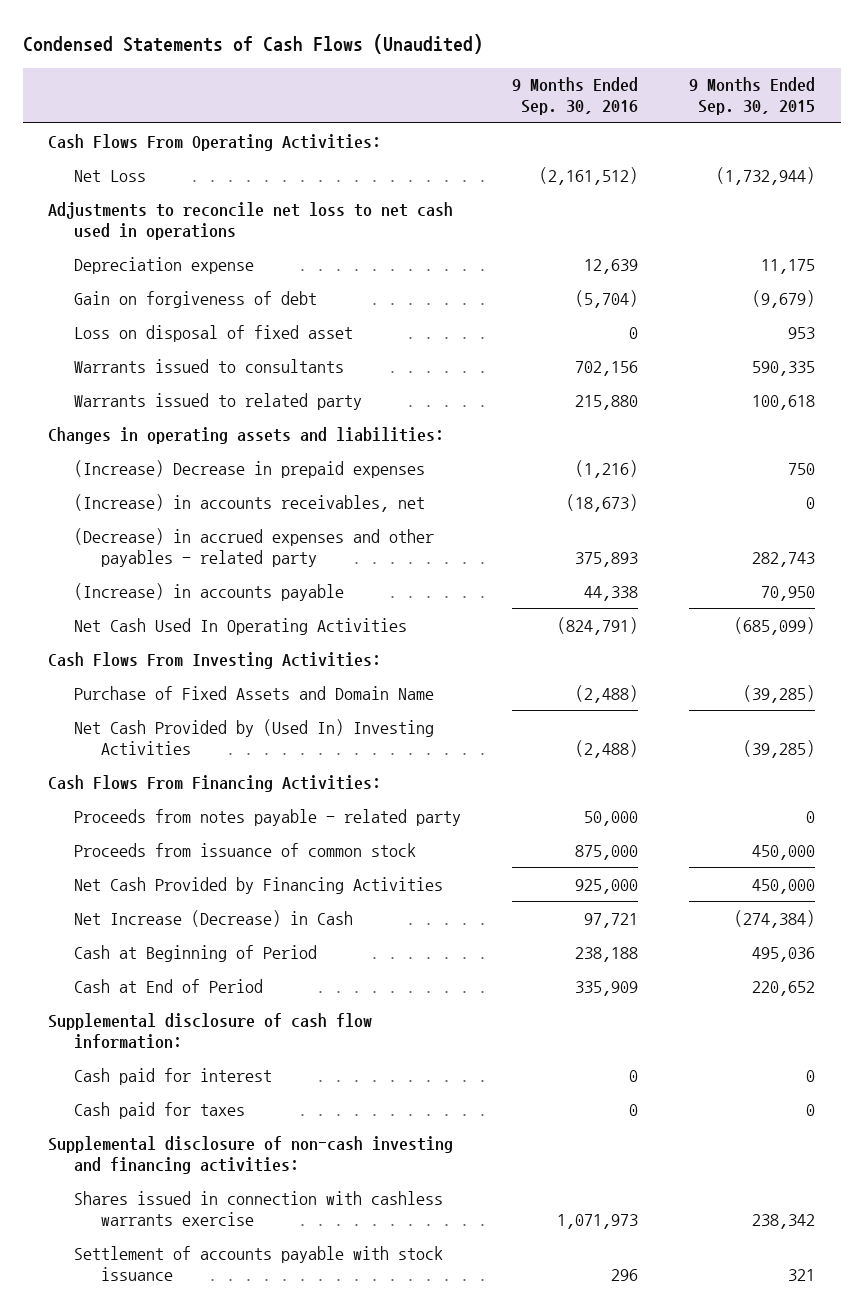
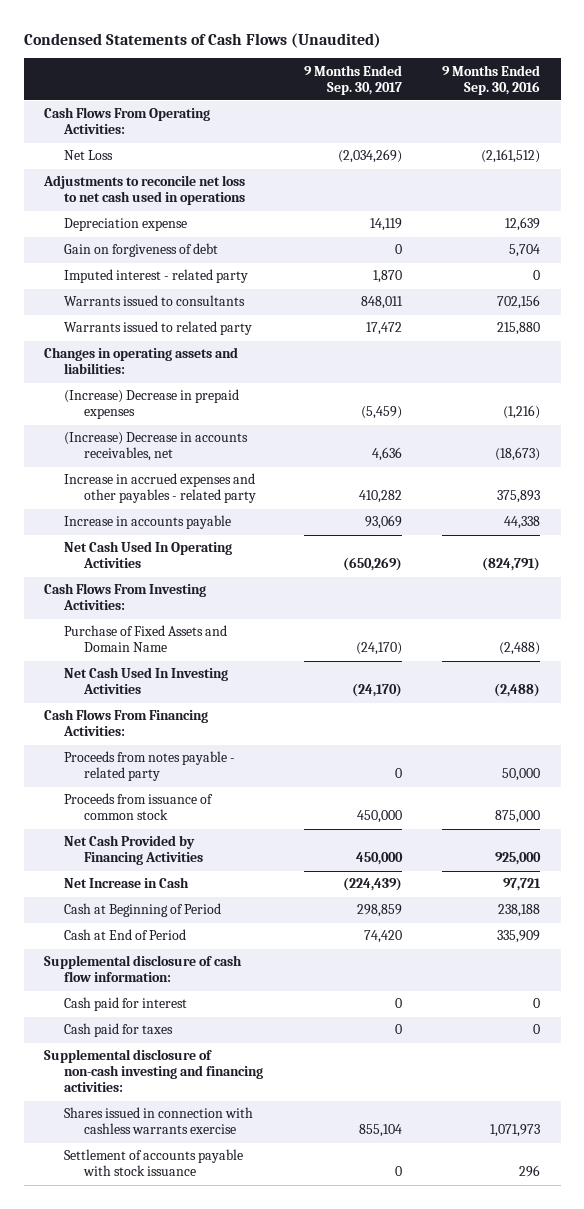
[689,77,816,116] 9 Months Ended Sep. 30, 2015 -> none
none -> [303,64,402,95] 9 Months Ended Sep. 30, 2017
[74,324,354,342] Loss on disposal of fixed asset -> none
[575,289,639,308] (5,704) -> [509,244,541,258] 5,704
none -> [64,269,249,284] Imputed interest - related party
[74,493,426,512] (Increase) in accounts receivables, net -> [64,432,249,462] (Increase) Decrease in accounts receivables, net
[74,527,435,567] (Decrease) in accrued expenses and other payables - related party -> [64,473,257,504] Increase in accrued expenses and other payables - related party
[74,582,345,601] (Increase) in accounts payable -> [64,515,232,530] Increase in accounts payable
[74,718,435,755] Net Cash Provided by (Used In) Investing Activities -> [64,667,229,695] Net Cash Used In Investing Activities
[74,909,354,927] Net Increase (Decrease) in Cash -> [64,877,190,889] Net Increase in Cash

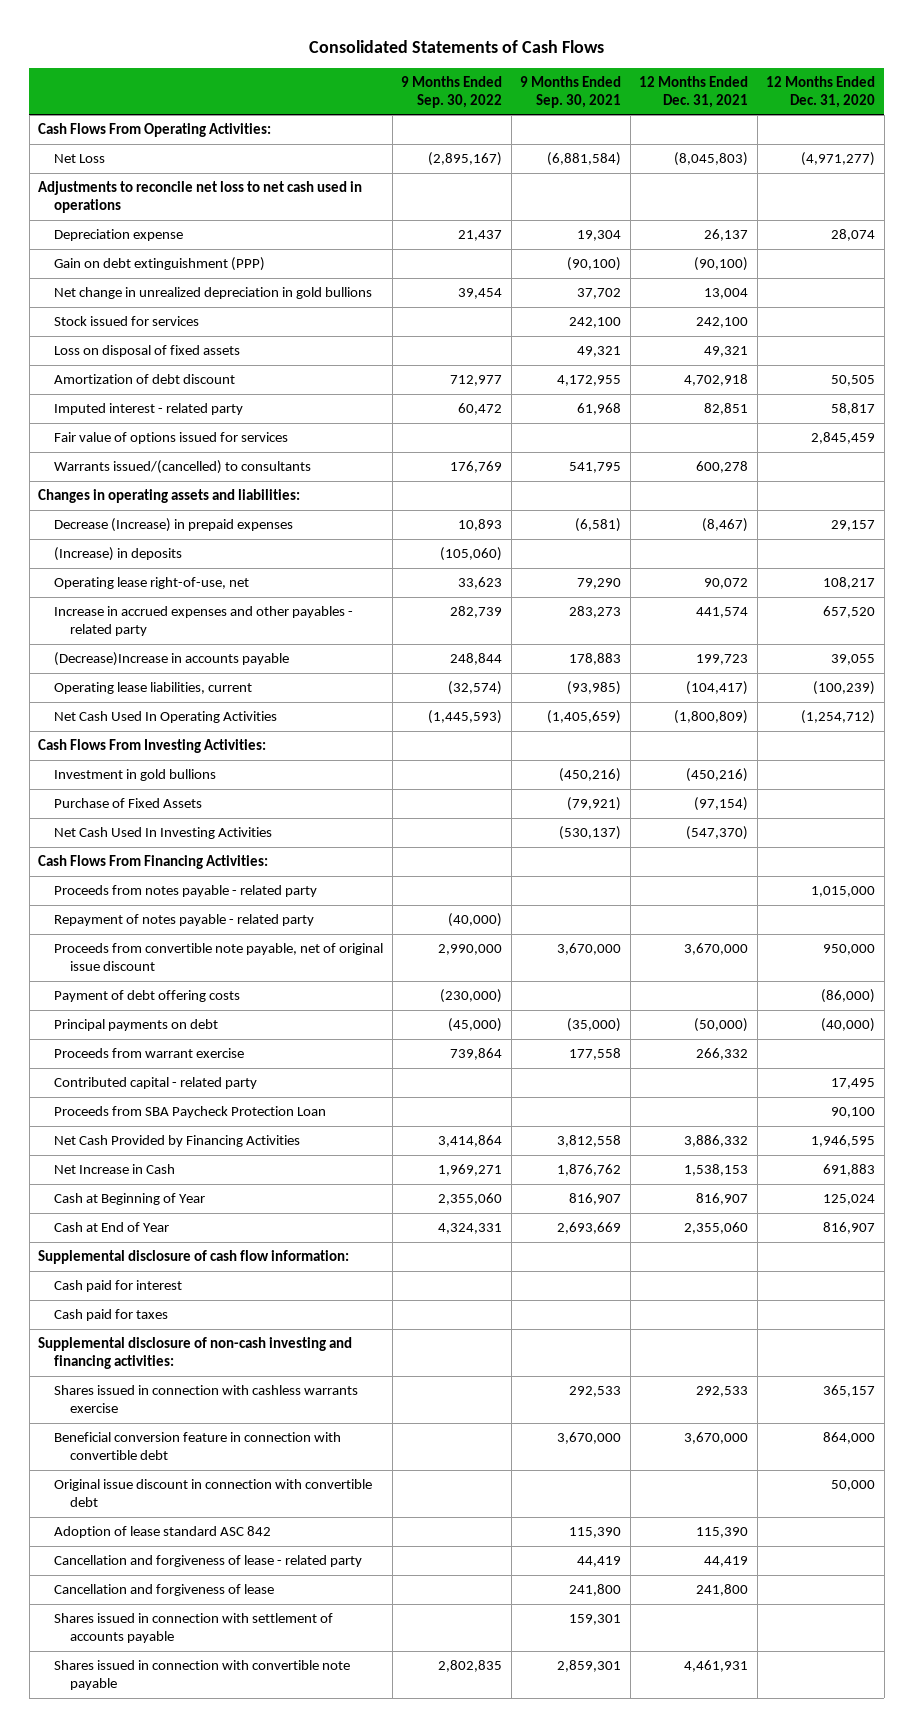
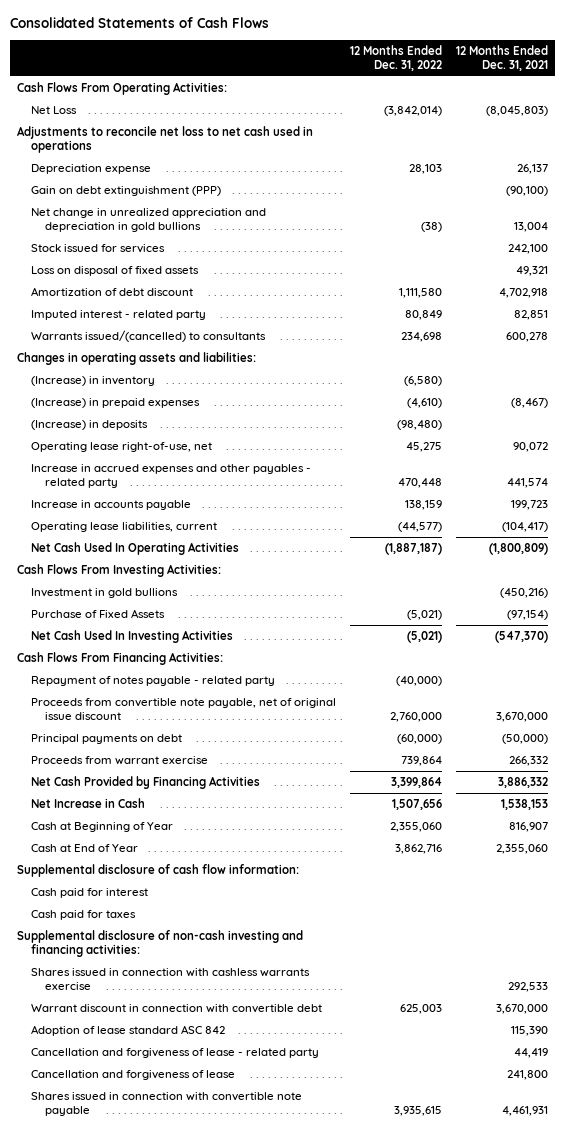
[401,75,503,108] 9 Months Ended Sep. 30, 2022 -> none
[520,75,622,108] 9 Months Ended Sep. 30, 2021 -> none
[766,75,876,108] 12 Months Ended Dec. 31, 2020 -> none
none -> [349,44,442,72] 12 Months Ended Dec. 31, 2022
[54,287,373,300] Net change in unrealized depreciation in gold bullions -> [30,208,266,233] Net change in unrealized appreciation and depreciation in gold bullions
[54,432,289,445] Fair value of options issued for services -> none
none -> [30,376,155,387] (Increase) in inventory
[54,518,294,533] Decrease (Increase) in prepaid expenses -> [30,398,200,409] (Increase) in prepaid expenses
[54,652,290,667] (Decrease)Increase in accounts payable -> [30,500,191,511] Increase in accounts payable
[54,885,318,898] Proceeds from notes payable - related party -> none
[54,990,241,1003] Payment of debt offering costs -> none
[54,1077,258,1090] Contributed capital - related party -> none
[54,1106,327,1119] Proceeds from SBA Paycheck Protection Loan -> none
[54,1479,373,1508] Original issue discount in connection with convertible debt -> none
[54,1432,342,1461] Beneficial conversion feature in connection with convertible debt -> [30,1004,322,1014] Warrant discount in connection with convertible debt
[54,1613,334,1644] Shares issued in connection with settlement of accounts payable -> none

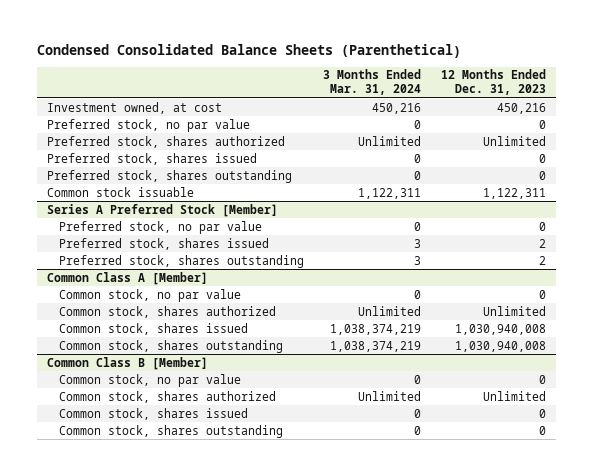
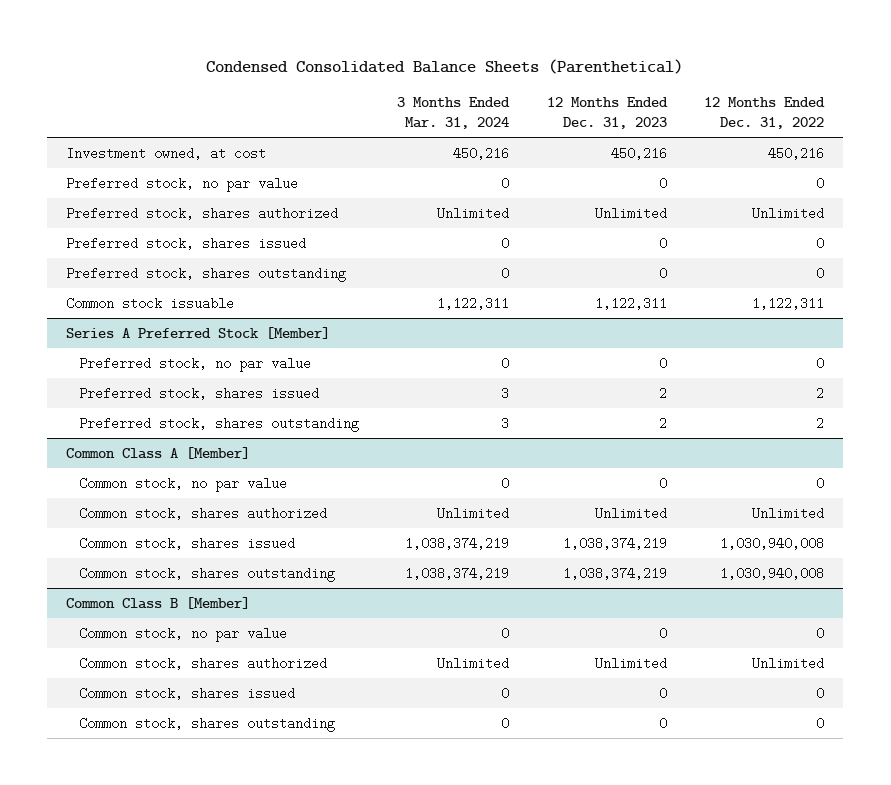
none -> [704,96,826,130] 12 Months Ended Dec. 31, 2022
[454,323,546,335] 1,030,940,008 -> [562,536,667,550] 1,038,374,219
[454,340,546,352] 1,030,940,008 -> [562,566,667,580] 1,038,374,219

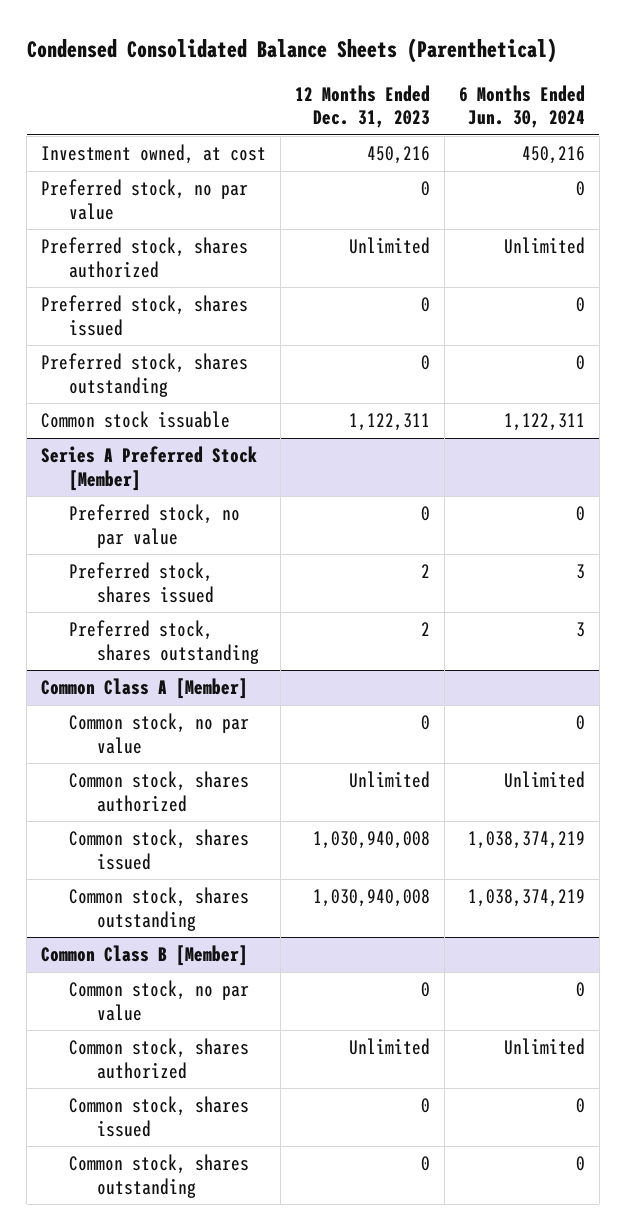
[396,96,510,130] 3 Months Ended Mar. 31, 2024 -> none
[704,96,826,130] 12 Months Ended Dec. 31, 2022 -> none
none -> [458,84,585,129] 6 Months Ended Jun. 30, 2024
[562,536,667,550] 1,038,374,219 -> [312,831,430,850] 1,030,940,008
[562,566,667,580] 1,038,374,219 -> [312,889,430,908] 1,030,940,008

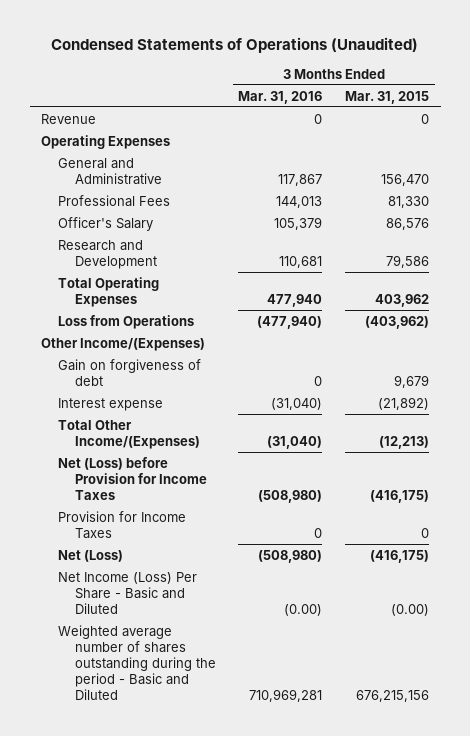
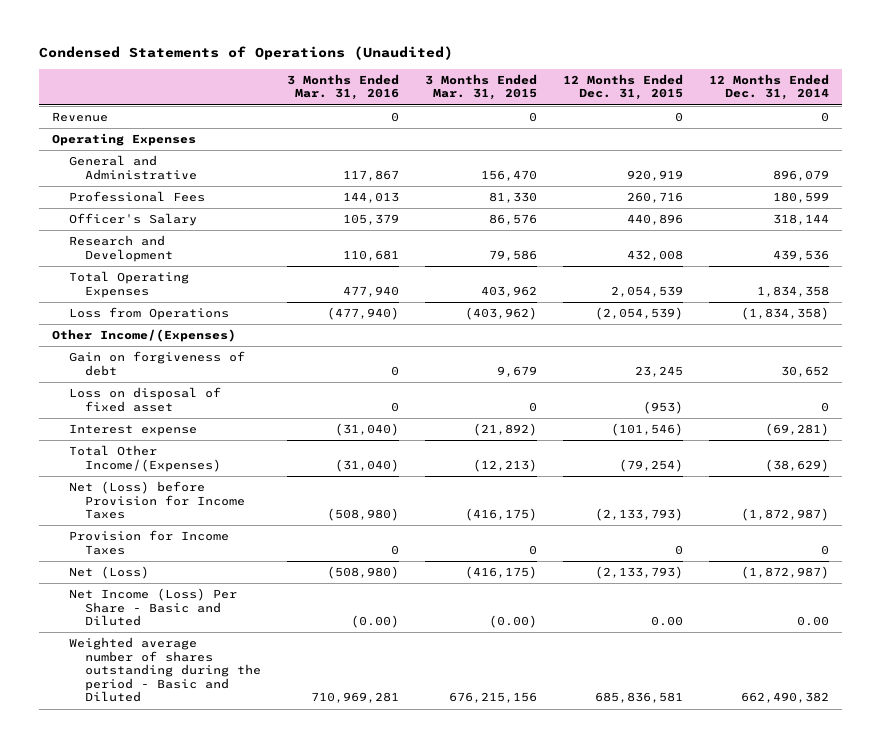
none -> [562,73,683,101] 12 Months Ended Dec. 31, 2015
none -> [708,73,829,101] 12 Months Ended Dec. 31, 2014
none -> [68,387,221,412] Loss on disposal of fixed asset

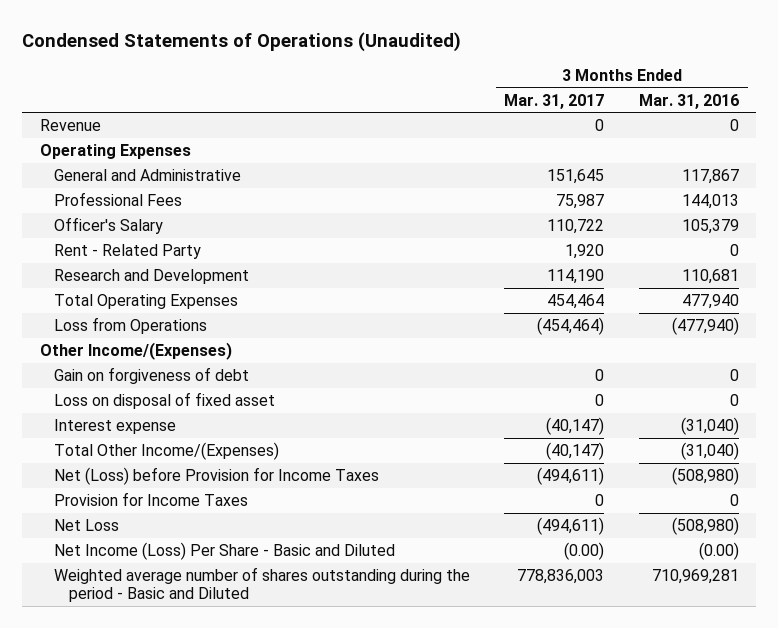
[424,73,537,101] 3 Months Ended Mar. 31, 2015 -> none
[562,73,683,101] 12 Months Ended Dec. 31, 2015 -> none
[708,73,829,101] 12 Months Ended Dec. 31, 2014 -> none
none -> [504,93,605,109] Mar. 31, 2017
none -> [54,243,202,259] Rent - Related Party
[68,566,149,580] Net (Loss) -> [54,518,120,531] Net Loss

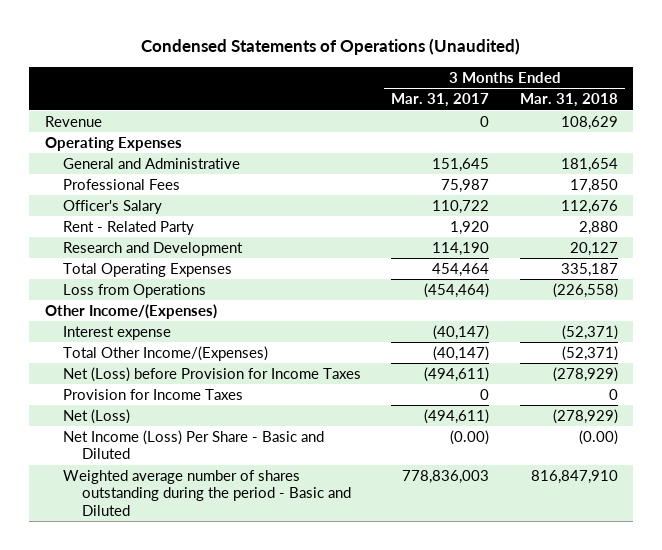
[638,93,739,109] Mar. 31, 2016 -> none
none -> [519,93,618,108] Mar. 31, 2018
[54,366,250,384] Gain on forgiveness of debt -> none
[54,391,276,409] Loss on disposal of fixed asset -> none
[54,518,120,531] Net Loss -> [63,408,131,424] Net (Loss)

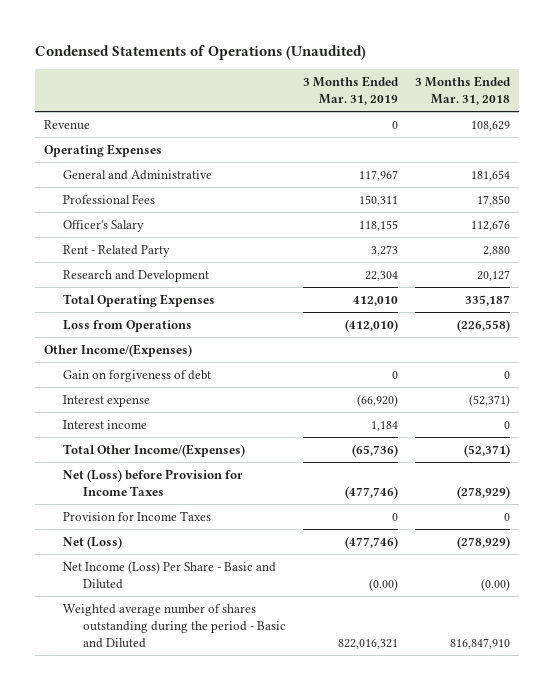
[391,93,490,108] Mar. 31, 2017 -> none
none -> [303,75,400,105] 3 Months Ended Mar. 31, 2019
none -> [63,369,212,382] Gain on forgiveness of debt
none -> [63,419,148,429] Interest income

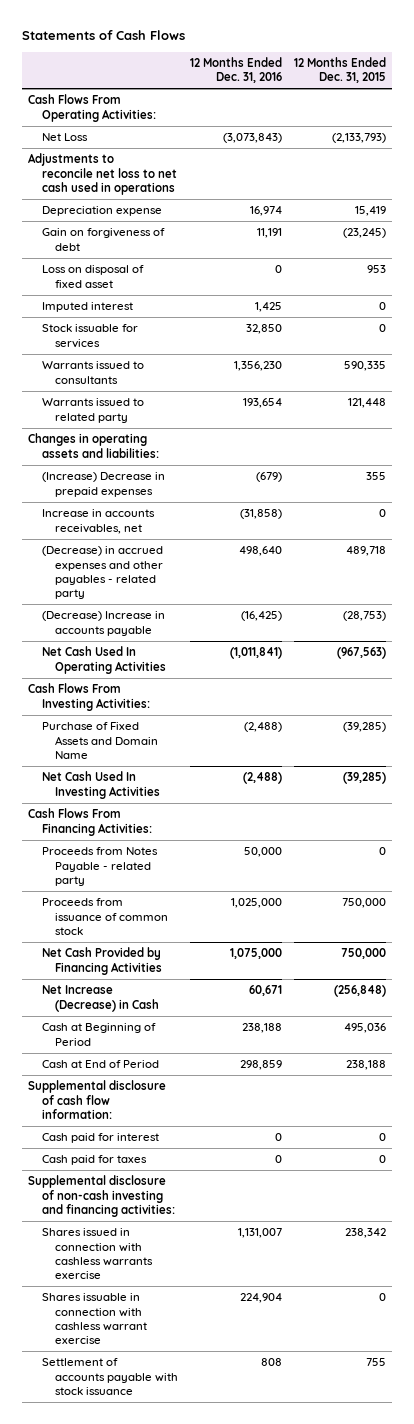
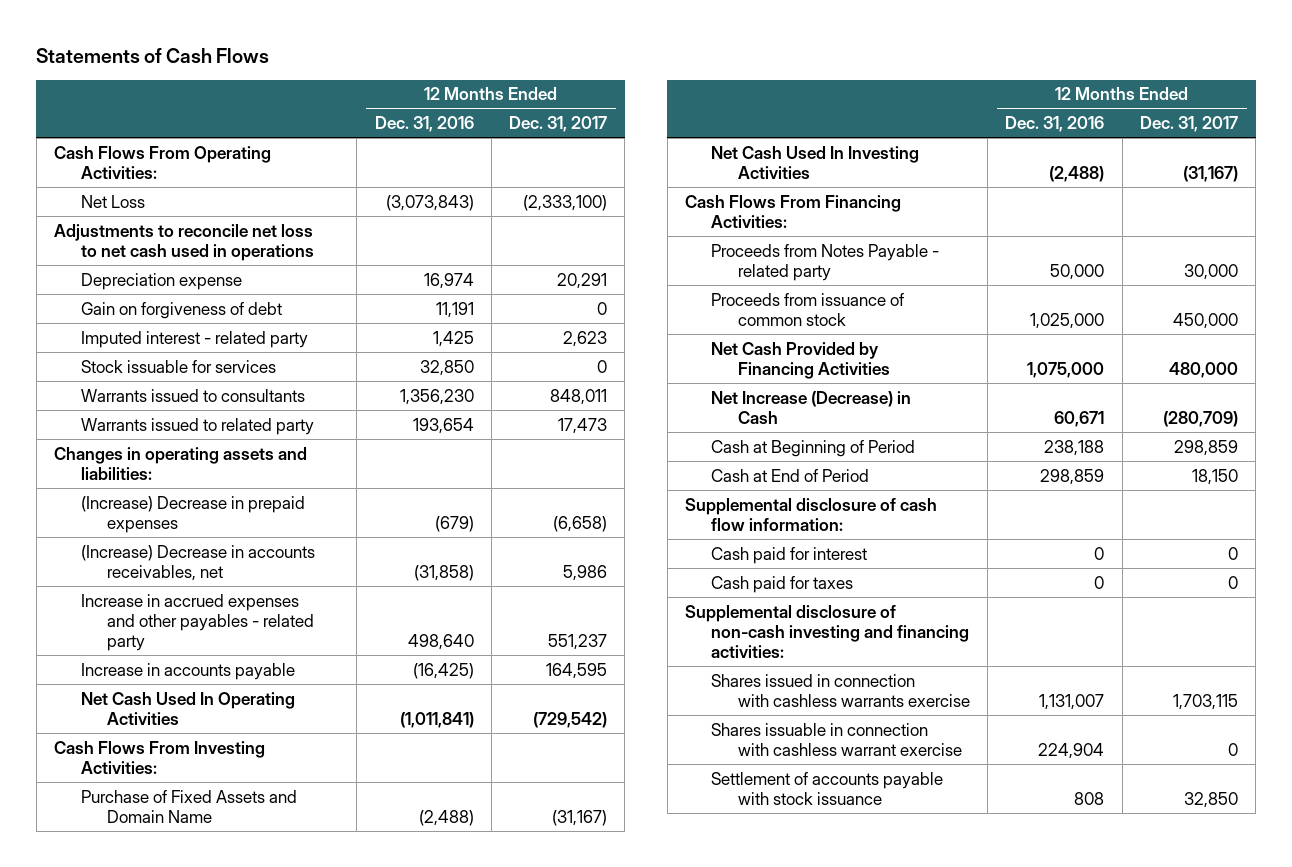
[293,56,386,84] 12 Months Ended Dec. 31, 2015 -> none
none -> [509,115,608,132] Dec. 31, 2017
[41,265,144,288] Loss on disposal of fixed asset -> none
[41,302,133,313] Imputed interest -> [80,330,308,348] Imputed interest - related party
[41,509,155,534] Increase in accounts receivables, net -> [80,544,315,581] (Increase) Decrease in accounts receivables, net
[41,546,164,600] (Decrease) in accrued expenses and other payables - related party -> [80,593,315,651] Increase in accrued expenses and other payables - related party
[41,611,165,636] (Decrease) Increase in accounts payable -> [80,662,295,680] Increase in accounts payable

